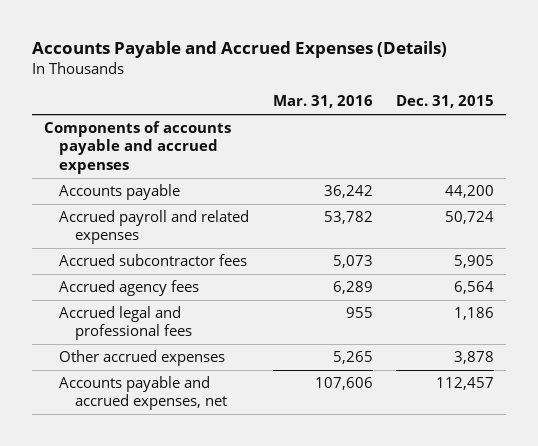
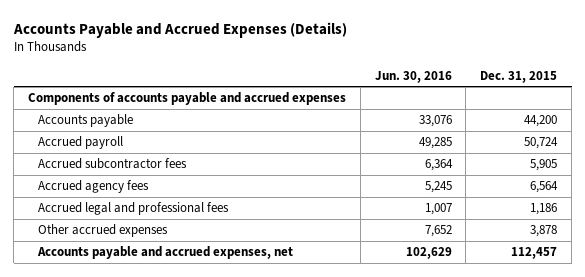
[272,95,373,109] Mar. 31, 2016 -> none
none -> [374,70,452,83] Jun. 30, 2016
[59,210,250,245] Accrued payroll and related expenses -> [38,136,124,150] Accrued payroll

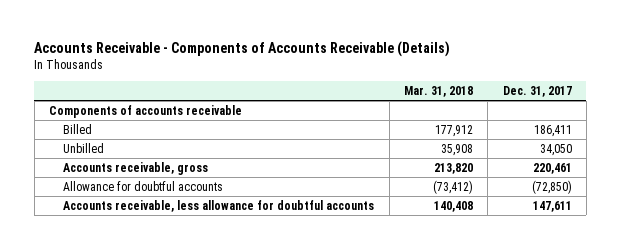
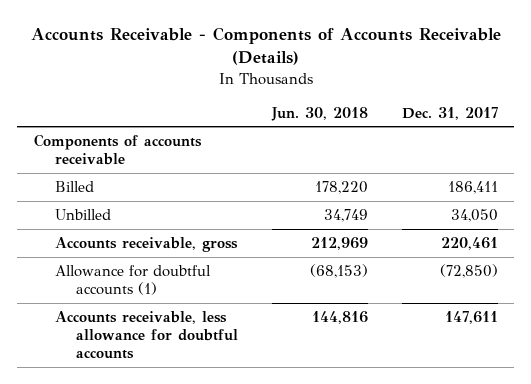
[403,86,473,98] Mar. 31, 2018 -> none
none -> [270,106,368,121] Jun. 30, 2018
[63,180,224,191] Allowance for doubtful accounts -> [54,264,211,296] Allowance for doubtful accounts (1)

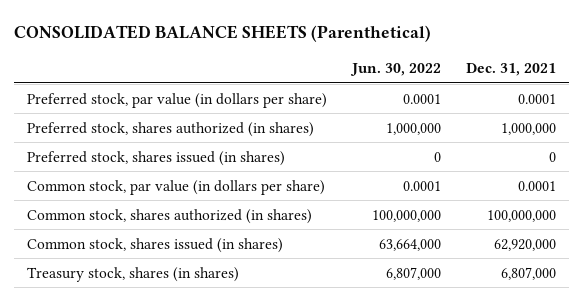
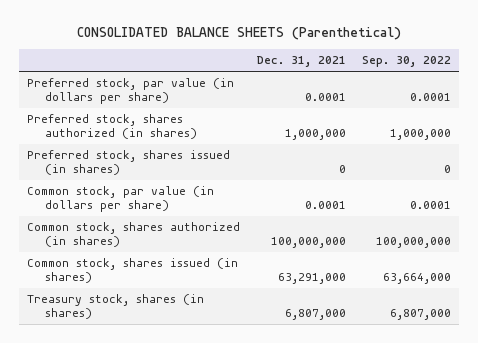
[350,63,442,77] Jun. 30, 2022 -> none
none -> [361,56,451,68] Sep. 30, 2022
[494,238,557,251] 62,920,000 -> [277,272,346,284] 63,291,000

